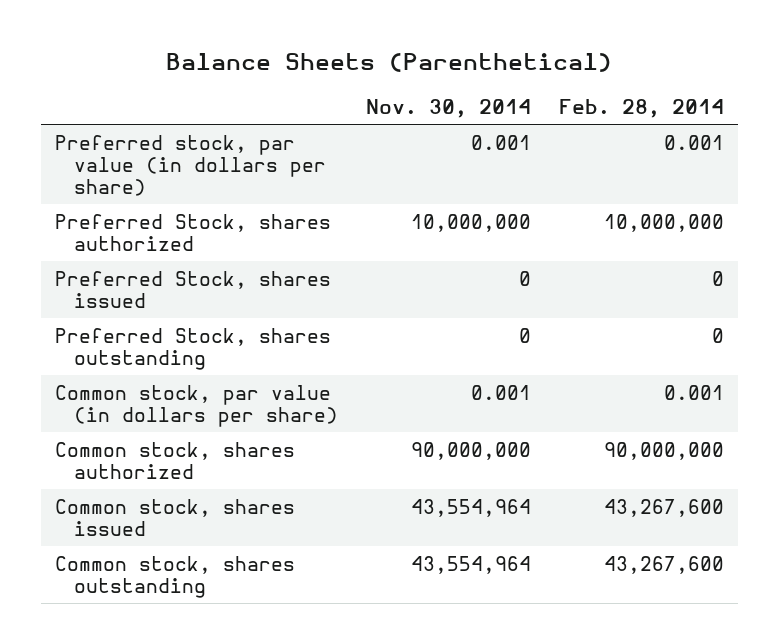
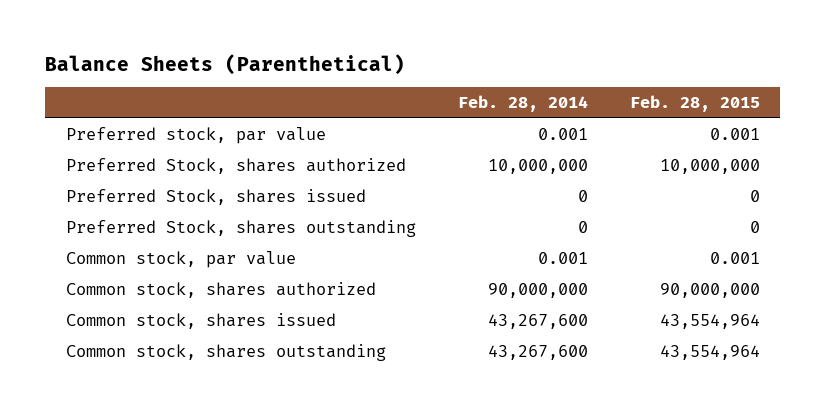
[365,98,531,118] Nov. 30, 2014 -> none
none -> [629,95,760,113] Feb. 28, 2015
[55,134,326,196] Preferred stock, par value (in dollars per share) -> [66,127,327,145] Preferred stock, par value
[55,384,338,427] Common stock, par value (in dollars per share) -> [66,251,297,269] Common stock, par value

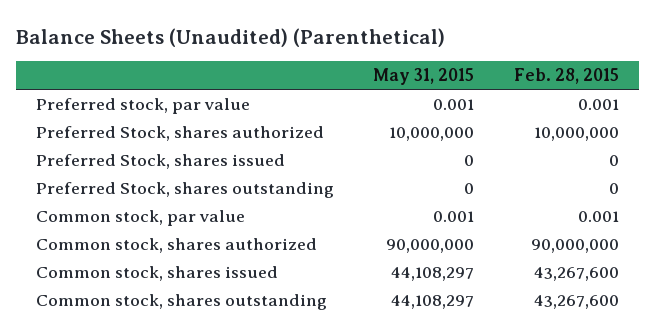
[45,53,406,75] Balance Sheets (Parenthetical) -> [16,27,446,47] Balance Sheets (Unaudited) (Parenthetical)
[457,95,588,113] Feb. 28, 2014 -> none
none -> [373,68,475,86] May 31, 2015
[659,314,760,330] 43,554,964 -> [533,267,619,282] 43,267,600
[659,345,760,361] 43,554,964 -> [533,295,619,310] 43,267,600

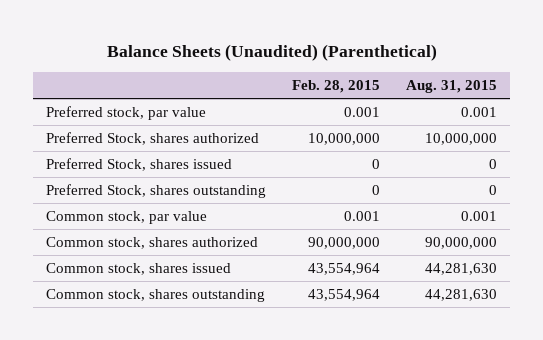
[373,68,475,86] May 31, 2015 -> none
none -> [405,79,497,93] Aug. 31, 2015
[533,267,619,282] 43,267,600 -> [308,263,381,276] 43,554,964
[533,295,619,310] 43,267,600 -> [308,289,381,302] 43,554,964

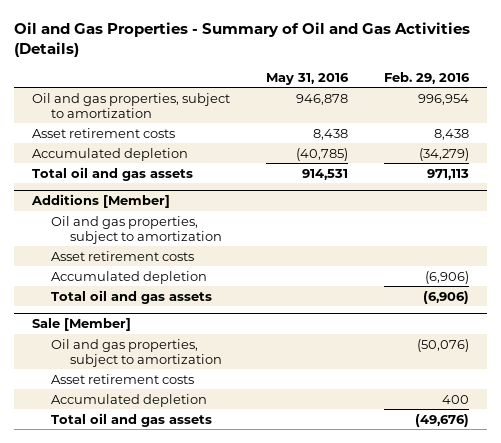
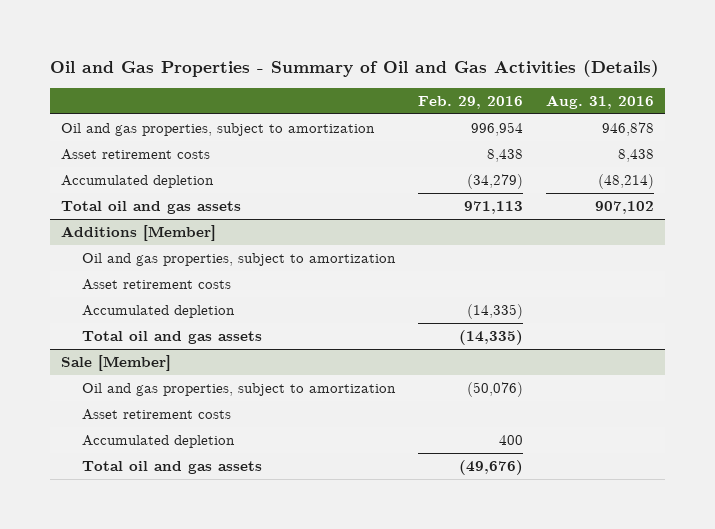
[265,72,349,85] May 31, 2016 -> none
none -> [545,94,654,109] Aug. 31, 2016
[425,270,470,284] (6,906) -> [466,304,523,320] (14,335)
[423,290,470,304] (6,906) -> [458,330,523,346] (14,335)

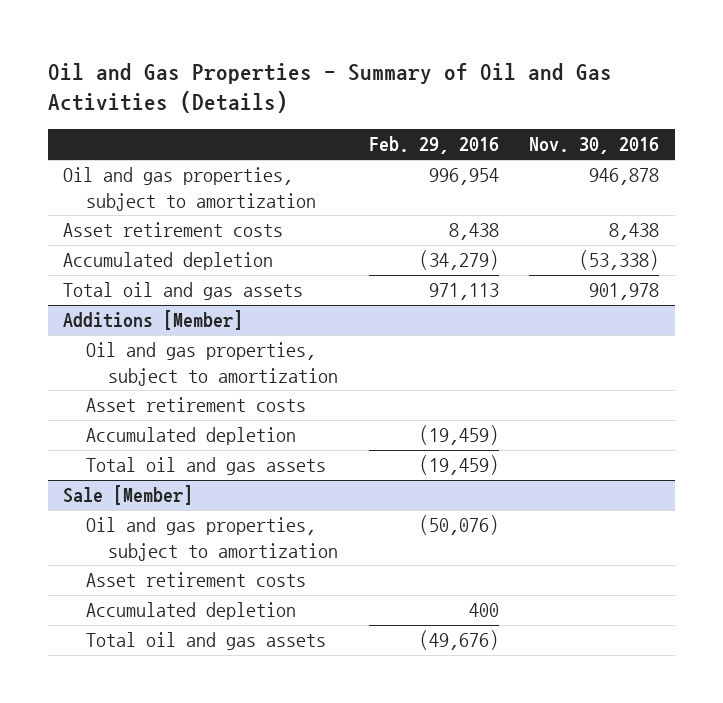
[545,94,654,109] Aug. 31, 2016 -> none
none -> [529,137,660,155] Nov. 30, 2016
[466,304,523,320] (14,335) -> [418,425,499,446] (19,459)
[458,330,523,346] (14,335) -> [418,455,499,476] (19,459)

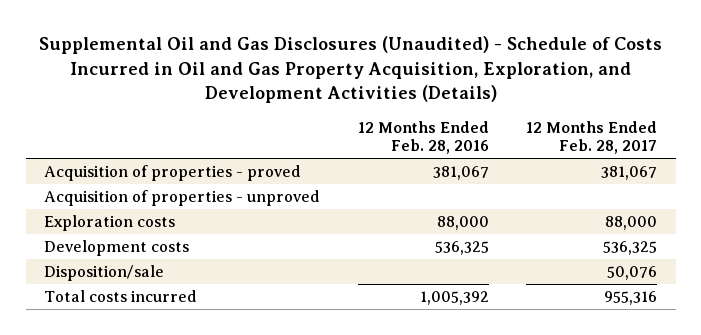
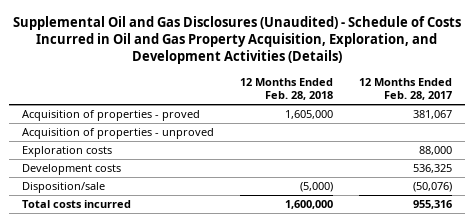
[357,121,489,155] 12 Months Ended Feb. 28, 2016 -> none
none -> [240,77,334,100] 12 Months Ended Feb. 28, 2018
[607,265,658,280] 50,076 -> [413,182,453,193] (50,076)

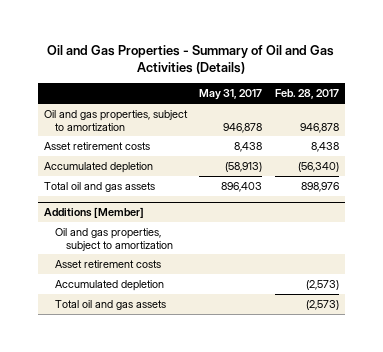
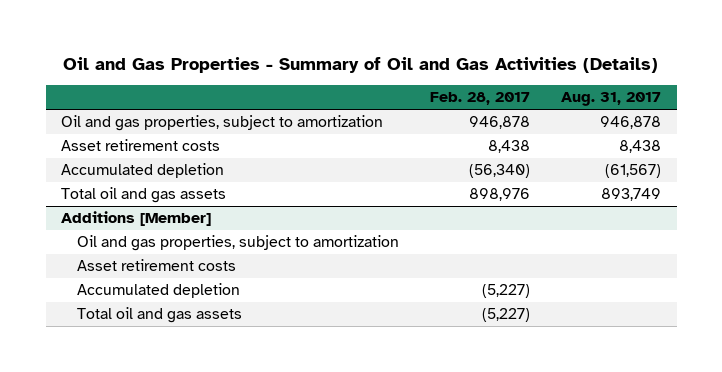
[199,89,263,101] May 31, 2017 -> none
none -> [561,92,662,107] Aug. 31, 2017
[305,279,339,290] (2,573) -> [482,284,531,299] (5,227)
[305,299,339,310] (2,573) -> [482,308,531,323] (5,227)

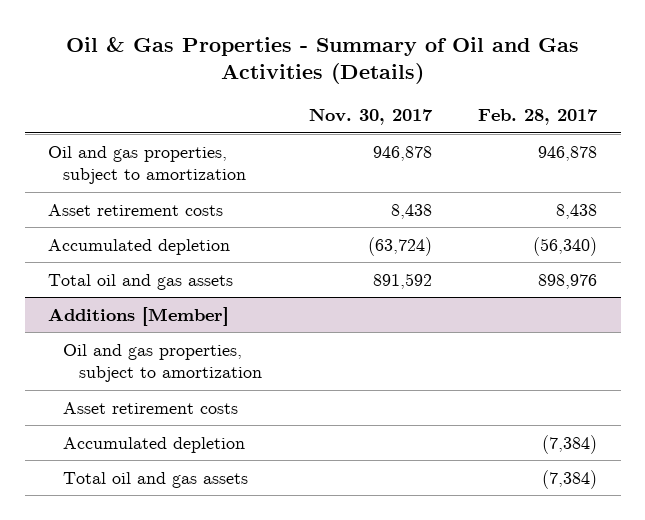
[63,56,659,73] Oil and Gas Properties - Summary of Oil and Gas Activities (Details) -> [65,36,579,85] Oil & Gas Properties - Summary of Oil and Gas Activities (Details)
[561,92,662,107] Aug. 31, 2017 -> none
none -> [308,107,433,125] Nov. 30, 2017
[482,284,531,299] (5,227) -> [542,434,598,454] (7,384)
[482,308,531,323] (5,227) -> [542,469,598,489] (7,384)

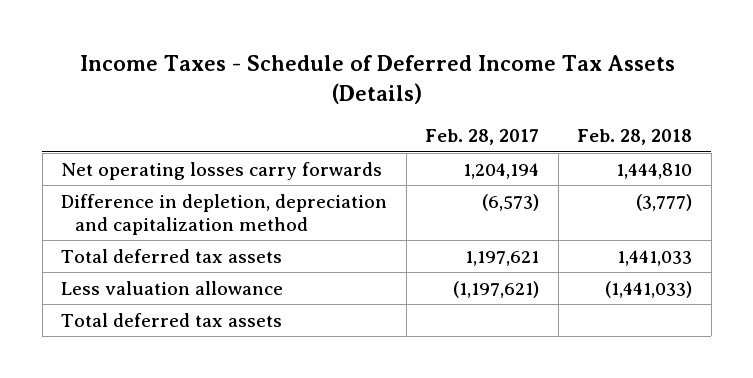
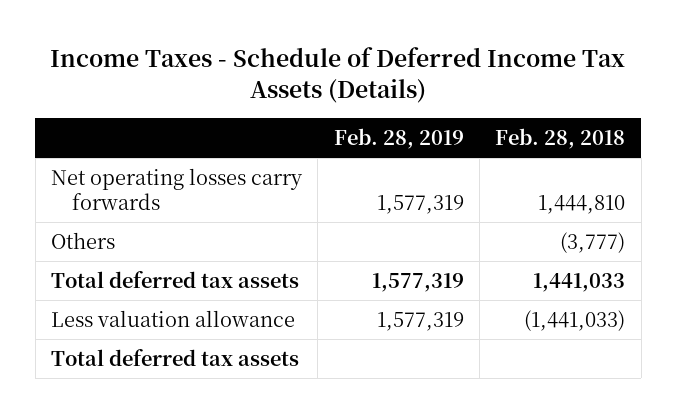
[425,129,540,146] Feb. 28, 2017 -> none
none -> [333,128,464,150] Feb. 28, 2019
[61,193,388,235] Difference in depletion, depreciation and capitalization method -> [51,232,116,250] Others

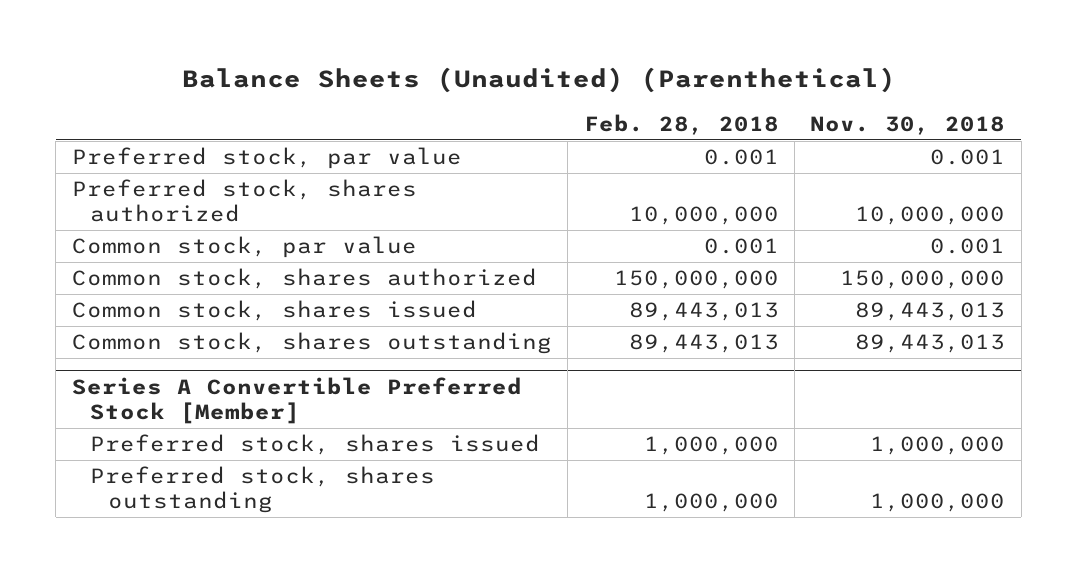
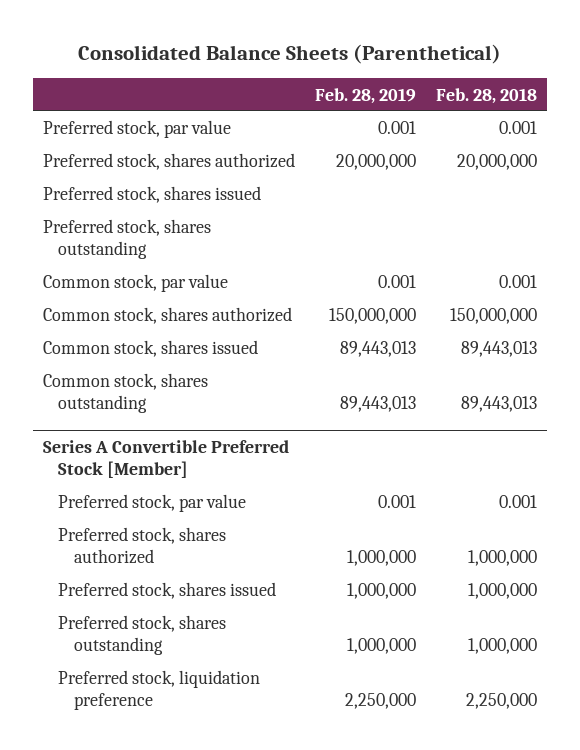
[181,67,896,94] Balance Sheets (Unaudited) (Parenthetical) -> [77,44,501,65] Consolidated Balance Sheets (Parenthetical)
[810,115,1006,135] Nov. 30, 2018 -> none
none -> [314,87,416,104] Feb. 28, 2019
[628,206,779,226] 10,000,000 -> [457,154,538,171] 20,000,000
none -> [42,186,261,204] Preferred stock, shares issued
none -> [42,219,211,260] Preferred stock, shares outstanding
none -> [58,494,247,513] Preferred stock, par value
none -> [58,527,227,565] Preferred stock, shares authorized
none -> [58,670,261,711] Preferred stock, liquidation preference

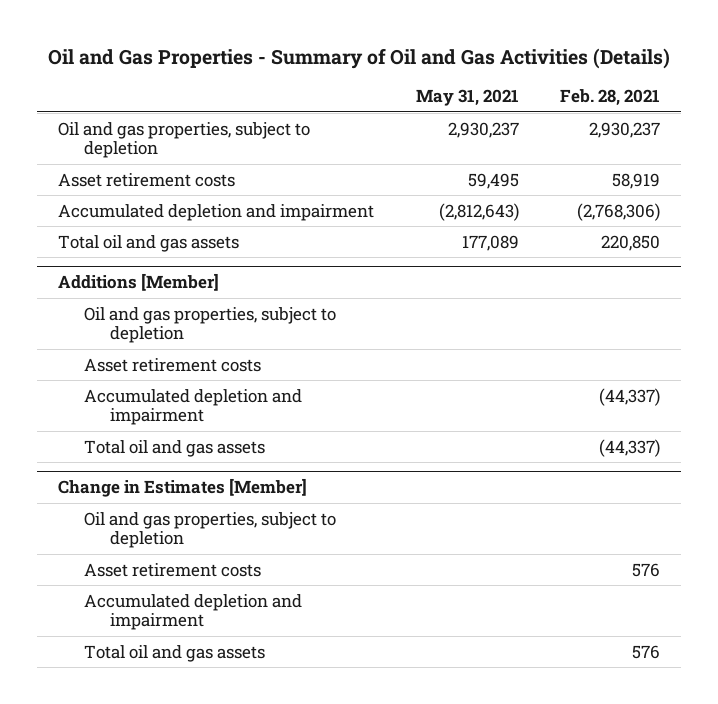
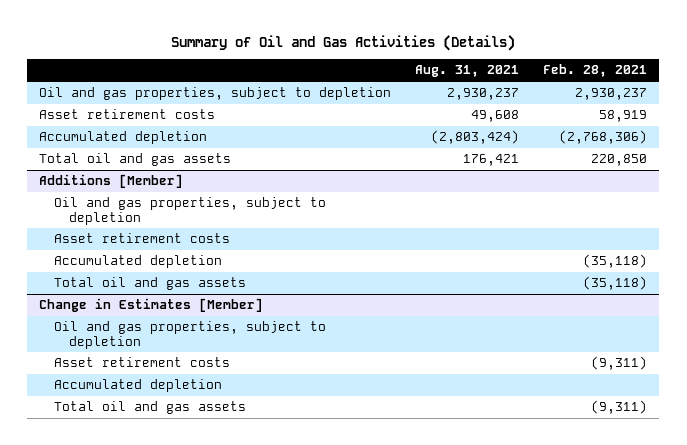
[48,47,671,69] Oil and Gas Properties - Summary of Oil and Gas Activities (Details) -> [171,34,516,51] Summary of Oil and Gas Activities (Details)
[415,89,519,107] May 31, 2021 -> none
none -> [415,65,520,78] Aug. 31, 2021
[58,203,375,221] Accumulated depletion and impairment -> [39,131,208,145] Accumulated depletion
[83,388,302,426] Accumulated depletion and impairment -> [54,255,223,269] Accumulated depletion
[599,387,661,406] (44,337) -> [583,254,648,269] (35,118)
[599,438,661,457] (44,337) -> [583,276,648,291] (35,118)
[632,562,661,577] 576 -> [591,356,648,371] (9,311)
[83,593,302,631] Accumulated depletion and impairment -> [54,379,223,393] Accumulated depletion
[632,644,661,659] 576 -> [591,400,648,415] (9,311)

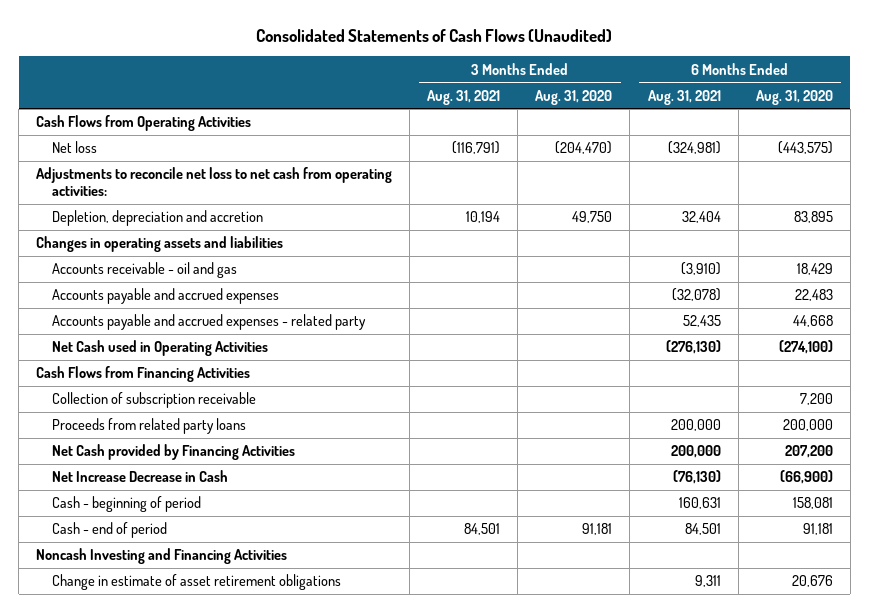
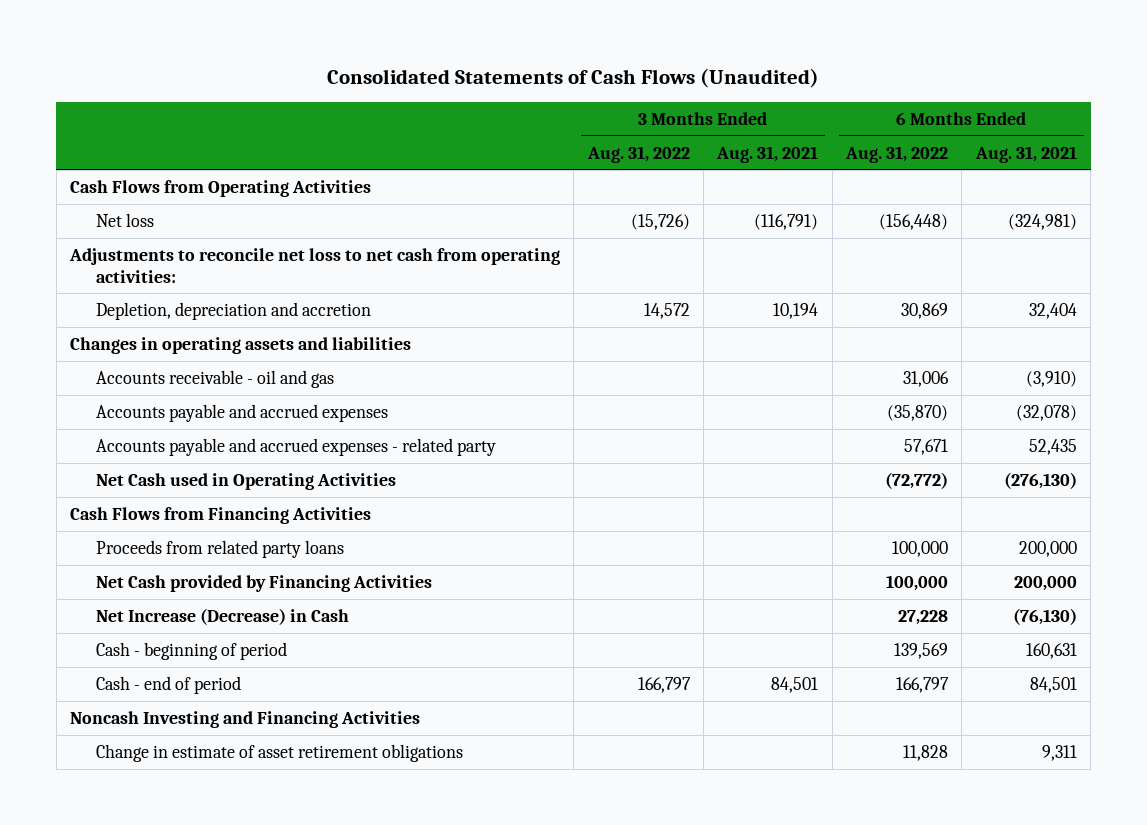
[535,89,613,105] Aug. 31, 2020 -> none
[755,89,833,105] Aug. 31, 2020 -> none
none -> [586,145,690,163] Aug. 31, 2022
none -> [845,145,949,163] Aug. 31, 2022
[52,392,257,409] Collection of subscription receivable -> none
[52,470,229,483] Net Increase Decrease in Cash -> [96,607,350,625] Net Increase (Decrease) in Cash

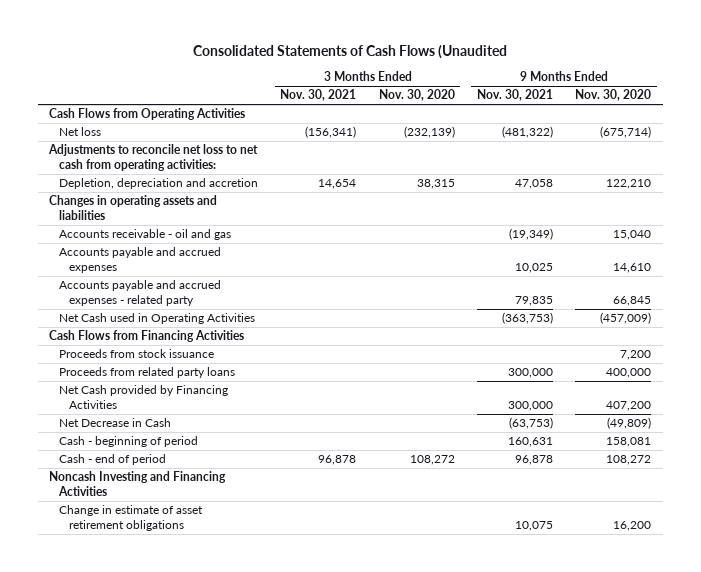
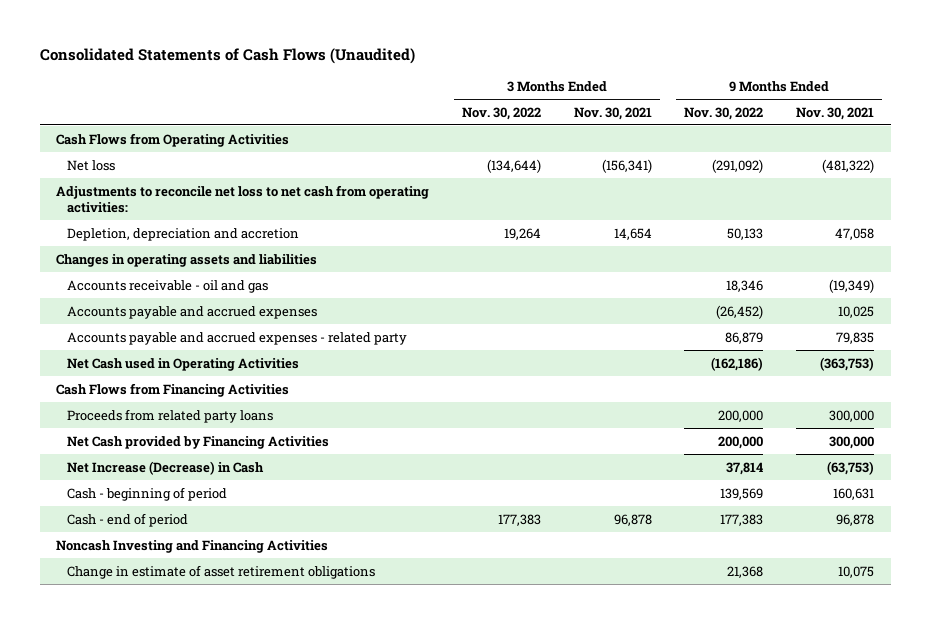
[193,45,508,60] Consolidated Statements of Cash Flows (Unaudited -> [39,48,415,65] Consolidated Statements of Cash Flows (Unaudited)
[378,89,455,102] Nov. 30, 2020 -> none
[575,89,652,102] Nov. 30, 2020 -> none
none -> [461,106,541,120] Nov. 30, 2022
none -> [684,106,764,120] Nov. 30, 2022
[59,349,215,359] Proceeds from stock issuance -> none
[59,418,172,428] Net Decrease in Cash -> [67,460,265,475] Net Increase (Decrease) in Cash

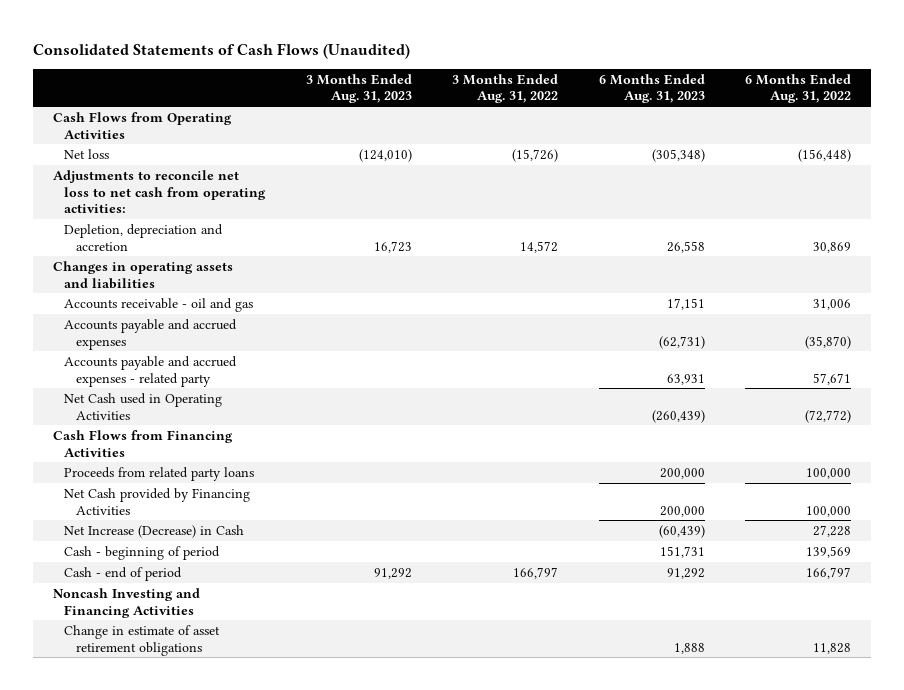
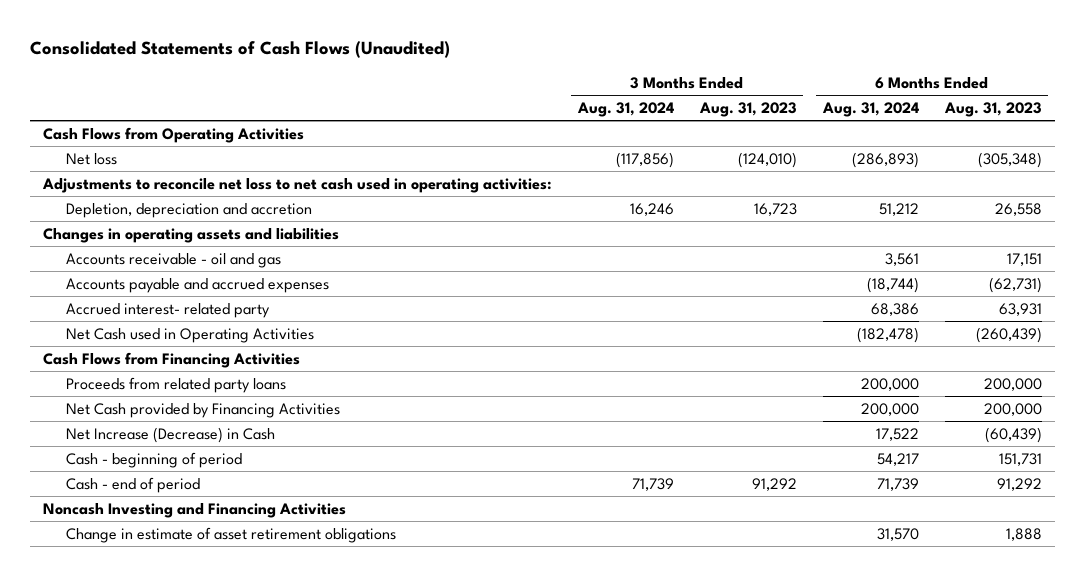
[452,73,559,104] 3 Months Ended Aug. 31, 2022 -> none
[745,73,852,104] 6 Months Ended Aug. 31, 2022 -> none
none -> [576,102,674,118] Aug. 31, 2024
none -> [821,102,919,118] Aug. 31, 2024
[52,170,267,213] Adjustments to reconcile net loss to net cash from operating activities: -> [41,177,552,193] Adjustments to reconcile net loss to net cash used in operating activities:
[64,356,238,387] Accounts payable and accrued expenses - related party -> [65,302,270,318] Accrued interest- related party

